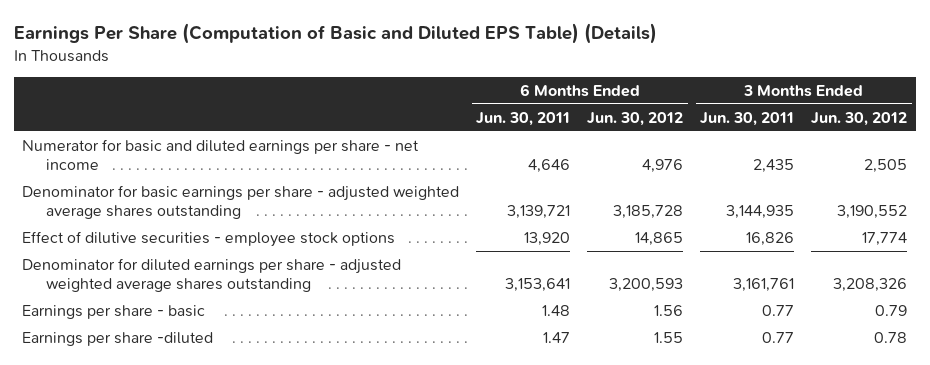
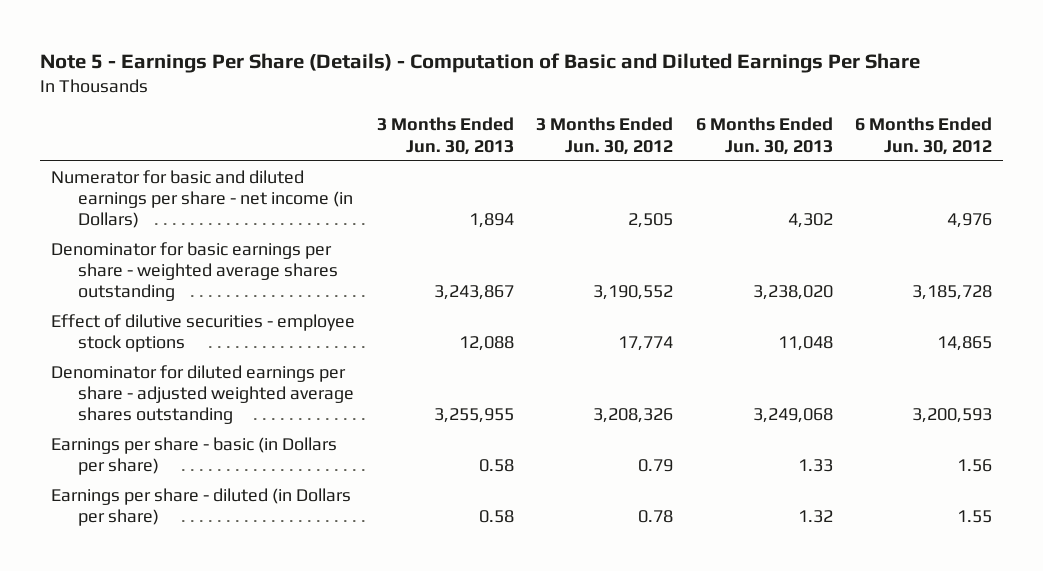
[13,22,657,44] Earnings Per Share (Computation of Basic and Diluted EPS Table) (Details) -> [39,52,920,73] Note 5 - Earnings Per Share (Details) - Computation of Basic and Diluted Earnings Per Share
[476,111,571,126] Jun. 30, 2011 -> none
[700,111,795,126] Jun. 30, 2011 -> none
none -> [377,117,515,155] 3 Months Ended Jun. 30, 2013
none -> [695,117,833,155] 6 Months Ended Jun. 30, 2013
[22,138,420,170] Numerator for basic and diluted earnings per share - net income -> [50,169,353,229] Numerator for basic and diluted earnings per share - net income (in Dollars)
[22,184,460,219] Denominator for basic earnings per share - adjusted weighted average shares outstanding -> [50,241,338,302] Denominator for basic earnings per share - weighted average shares outstanding
[22,304,206,319] Earnings per share - basic -> [50,436,337,475] Earnings per share - basic (in Dollars per share)
[22,331,214,346] Earnings per share -diluted -> [50,487,351,526] Earnings per share - diluted (in Dollars per share)

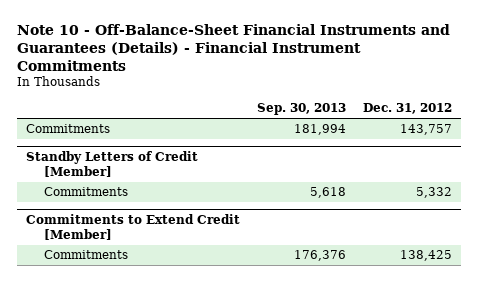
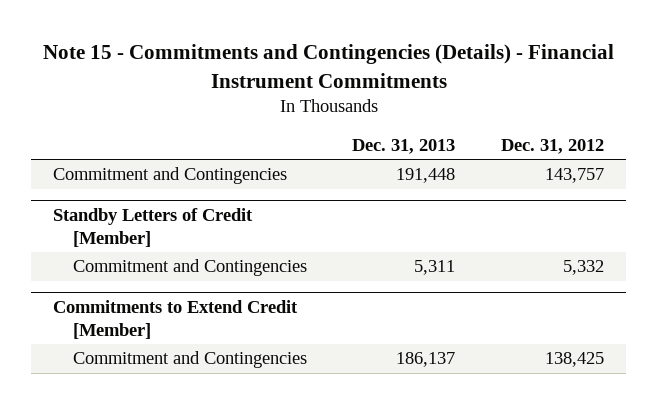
[16,23,450,71] Note 10 - Off-Balance-Sheet Financial Instruments and Guarantees (Details) - Financial Instrument Commitments -> [42,44,614,88] Note 15 - Commitments and Contingencies (Details) - Financial Instrument Commitments
[256,103,346,116] Sep. 30, 2013 -> none
none -> [352,138,456,154] Dec. 31, 2013
[25,124,110,134] Commitments -> [53,167,288,185] Commitment and Contingencies
[43,187,128,197] Commitments -> [72,259,307,277] Commitment and Contingencies
[43,250,128,260] Commitments -> [72,351,307,369] Commitment and Contingencies

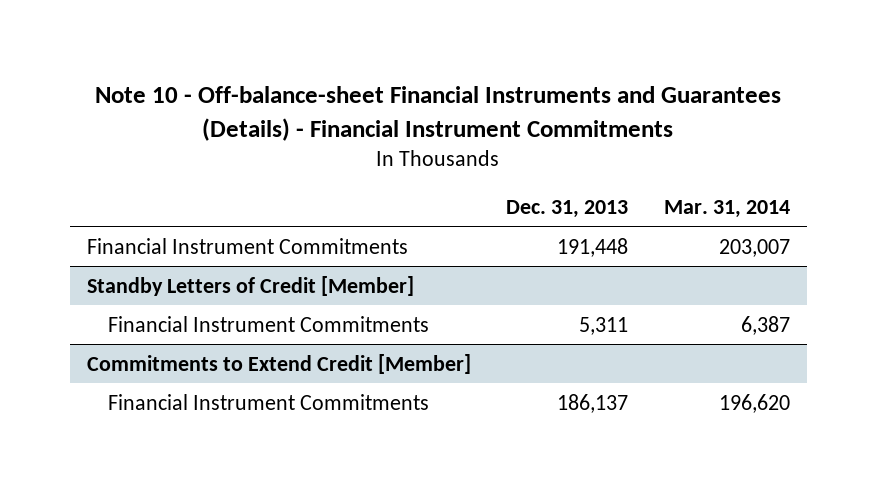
[42,44,614,88] Note 15 - Commitments and Contingencies (Details) - Financial Instrument Commitments -> [95,86,782,141] Note 10 - Off-balance-sheet Financial Instruments and Guarantees (Details) - Financial Instrument Commitments
[500,138,604,154] Dec. 31, 2012 -> none
none -> [663,199,790,218] Mar. 31, 2014
[53,167,288,185] Commitment and Contingencies -> [87,237,409,254] Financial Instrument Commitments
[72,259,307,277] Commitment and Contingencies -> [108,315,430,332] Financial Instrument Commitments
[72,351,307,369] Commitment and Contingencies -> [108,393,430,410] Financial Instrument Commitments

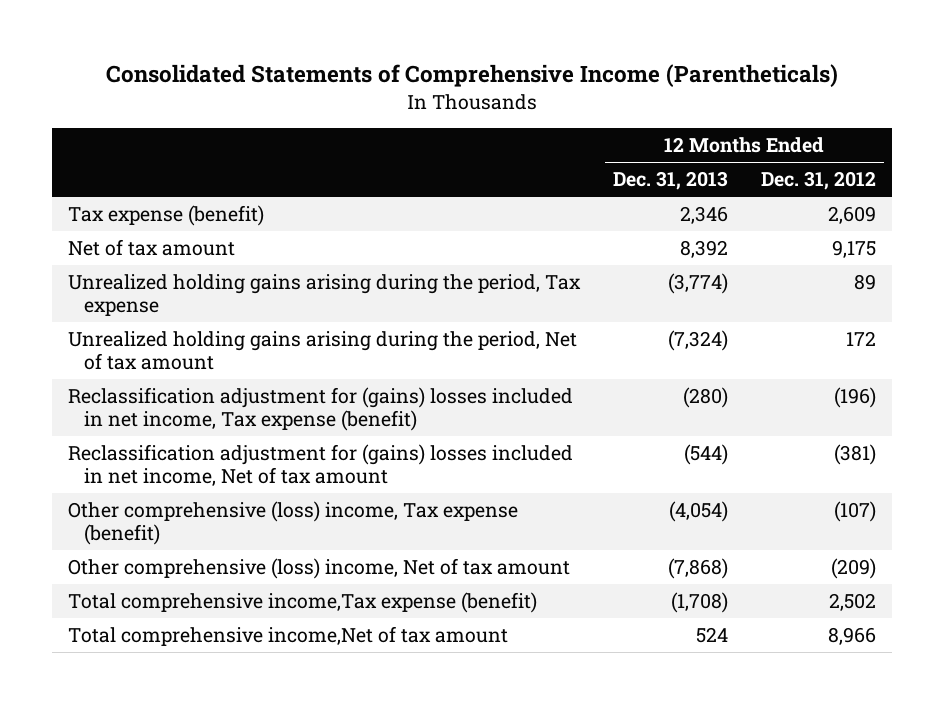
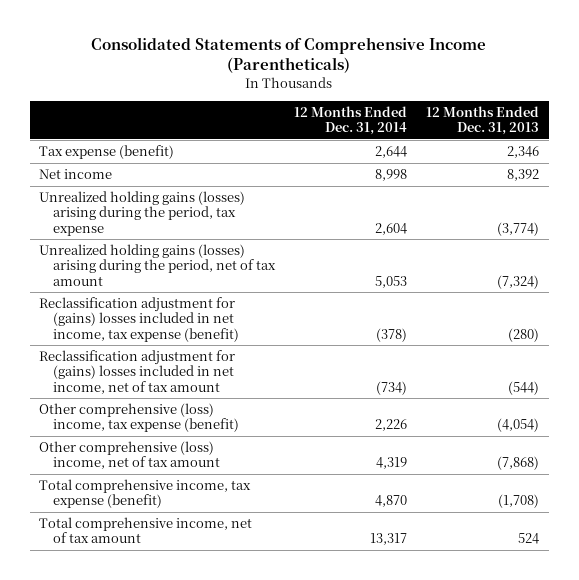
[760,171,876,191] Dec. 31, 2012 -> none
none -> [294,105,408,136] 12 Months Ended Dec. 31, 2014
[68,239,236,257] Net of tax amount -> [39,169,113,180] Net income
[68,274,582,316] Unrealized holding gains arising during the period, Tax expense -> [39,191,246,236] Unrealized holding gains (losses) arising during the period, tax expense
[68,331,578,370] Unrealized holding gains arising during the period, Net of tax amount -> [39,244,276,286] Unrealized holding gains (losses) arising during the period, net of tax amount
[68,387,574,431] Reclassification adjustment for (gains) losses included in net income, Tax expense (benefit) -> [39,297,239,342] Reclassification adjustment for (gains) losses included in net income, tax expense (benefit)
[68,444,574,486] Reclassification adjustment for (gains) losses included in net income, Net of tax amount -> [39,350,236,394] Reclassification adjustment for (gains) losses included in net income, net of tax amount
[68,501,519,545] Other comprehensive (loss) income, Tax expense (benefit) -> [39,403,239,433] Other comprehensive (loss) income, tax expense (benefit)
[68,558,571,580] Other comprehensive (loss) income, Net of tax amount -> [39,441,220,470] Other comprehensive (loss) income, net of tax amount
[68,592,538,614] Total comprehensive income,Tax expense (benefit) -> [39,479,252,509] Total comprehensive income, tax expense (benefit)
[68,626,509,647] Total comprehensive income,Net of tax amount -> [39,517,253,544] Total comprehensive income, net of tax amount

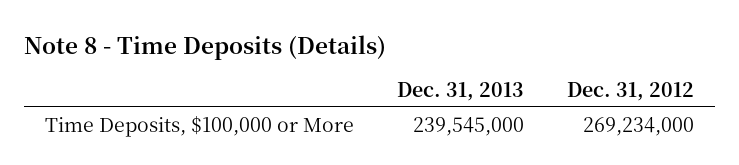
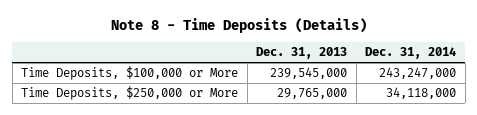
[566,82,694,102] Dec. 31, 2012 -> none
none -> [365,47,457,60] Dec. 31, 2014
none -> [21,86,239,101] Time Deposits, $250,000 or More

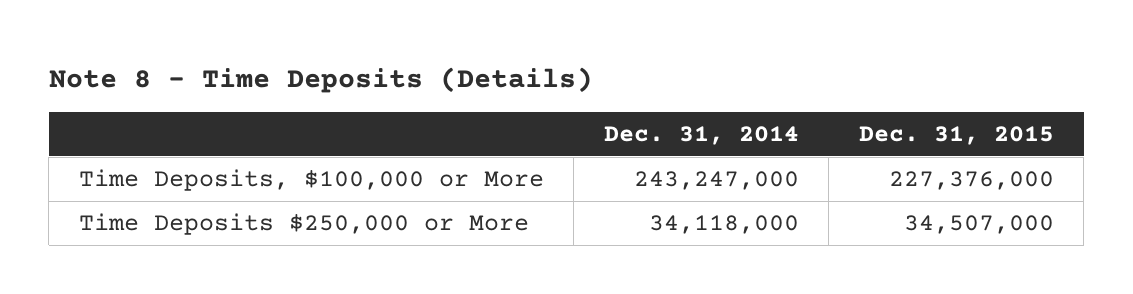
[256,47,348,60] Dec. 31, 2013 -> none
none -> [858,126,1054,146] Dec. 31, 2015
[21,86,239,101] Time Deposits, $250,000 or More -> [78,212,529,235] Time Deposits $250,000 or More

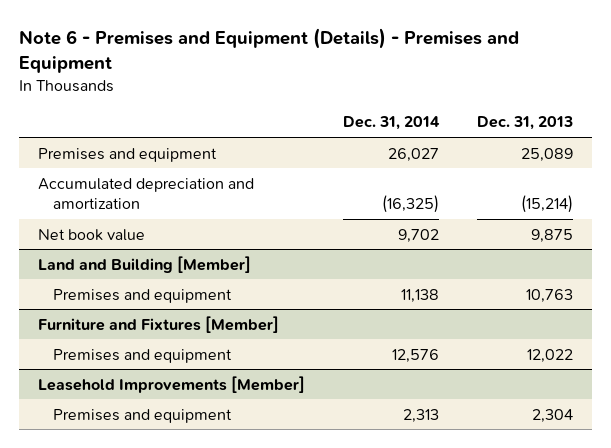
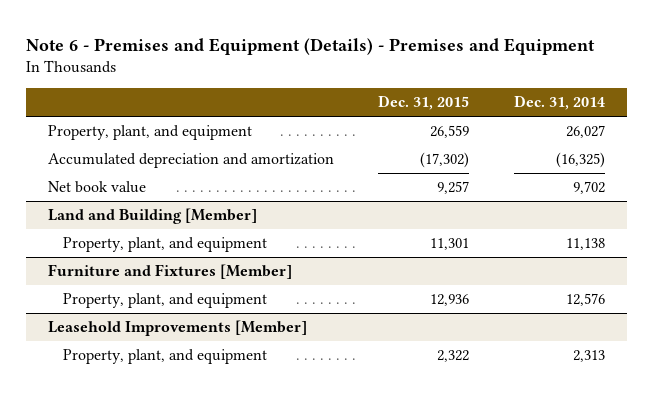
[477,116,574,131] Dec. 31, 2013 -> none
none -> [378,95,470,111] Dec. 31, 2015
[38,147,218,162] Premises and equipment -> [48,125,253,141] Property, plant, and equipment
[53,288,233,303] Premises and equipment -> [63,237,268,253] Property, plant, and equipment
[53,348,233,363] Premises and equipment -> [63,293,268,309] Property, plant, and equipment
[53,408,233,423] Premises and equipment -> [63,349,268,365] Property, plant, and equipment

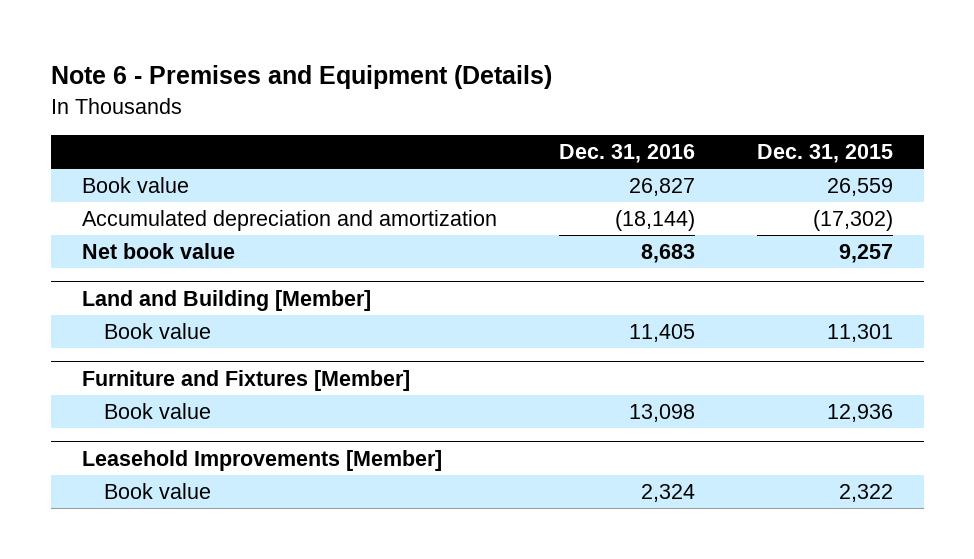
[26,37,596,55] Note 6 - Premises and Equipment (Details) - Premises and Equipment -> [50,65,552,90] Note 6 - Premises and Equipment (Details)
[513,95,605,111] Dec. 31, 2014 -> none
none -> [558,144,695,164] Dec. 31, 2016
[48,125,253,141] Property, plant, and equipment -> [81,176,189,193] Book value
[63,237,268,253] Property, plant, and equipment -> [103,322,211,339] Book value
[63,293,268,309] Property, plant, and equipment -> [103,402,211,419] Book value
[63,349,268,365] Property, plant, and equipment -> [103,482,211,499] Book value

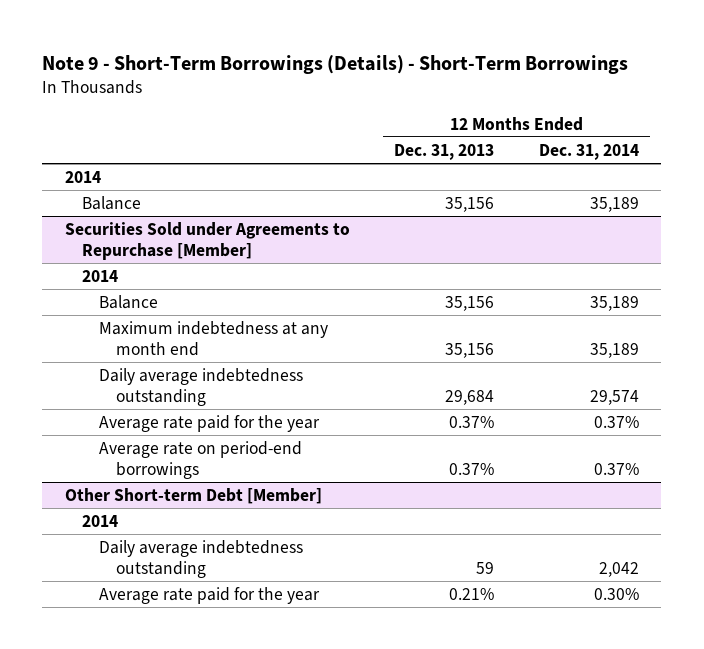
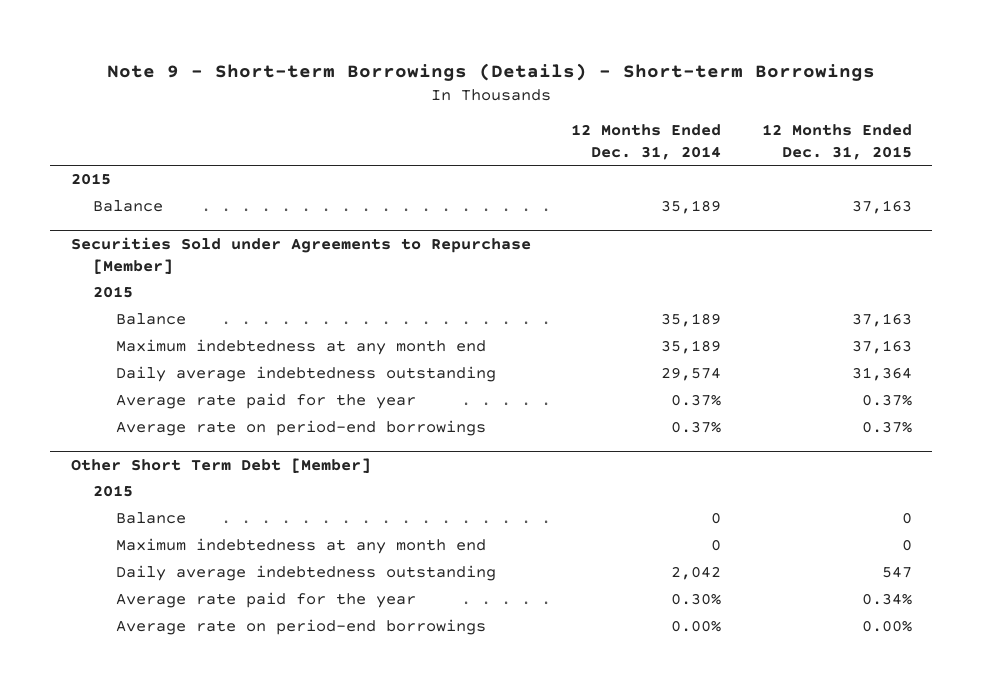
[42,54,629,74] Note 9 - Short-Term Borrowings (Details) - Short-Term Borrowings -> [107,62,876,81] Note 9 - Short-term Borrowings (Details) - Short-term Borrowings
[394,143,495,160] Dec. 31, 2013 -> none
none -> [762,124,913,160] 12 Months Ended Dec. 31, 2015
[64,170,101,183] 2014 -> none
none -> [70,173,111,186] 2015
[81,269,118,282] 2014 -> none
none -> [93,286,134,299] 2015
[81,514,118,527] 2014 -> none
[64,487,322,504] Other Short-term Debt [Member] -> [70,458,371,474] Other Short Term Debt [Member]
none -> [93,485,134,498] 2015
none -> [115,512,186,525] Balance
none -> [115,538,486,555] Maximum indebtedness at any month end
none -> [115,619,486,636] Average rate on period-end borrowings

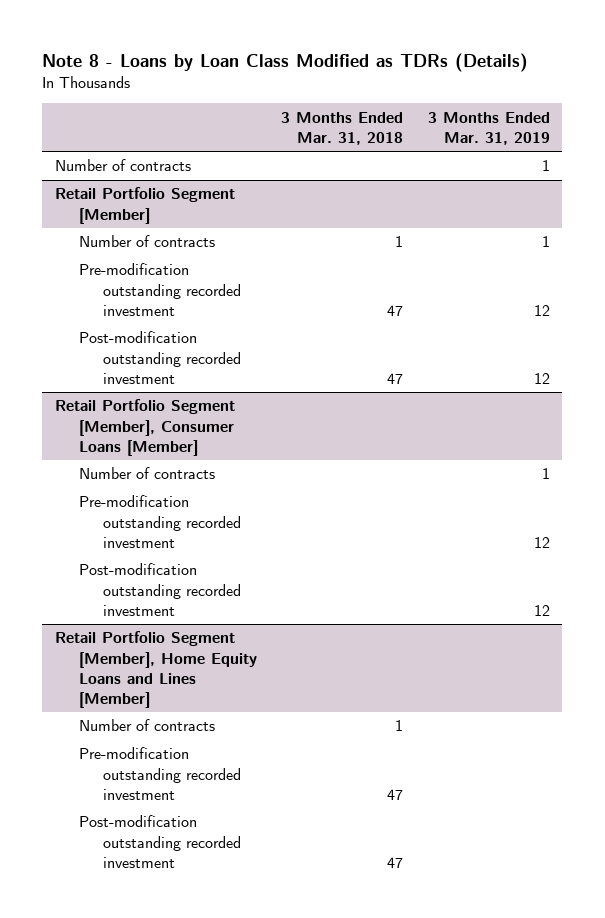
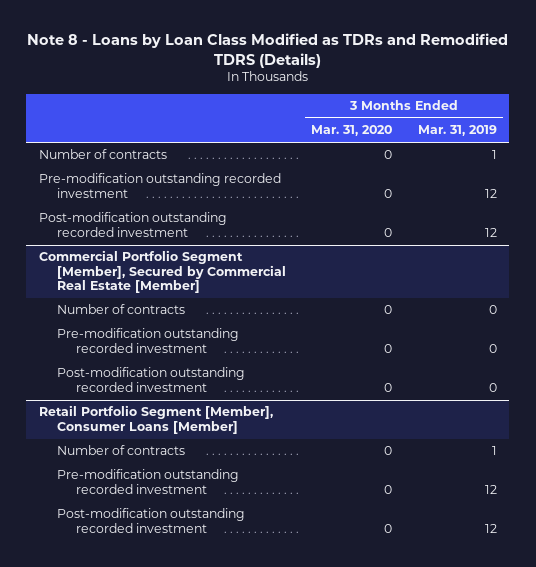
[42,52,529,72] Note 8 - Loans by Loan Class Modified as TDRs (Details) -> [26,33,508,68] Note 8 - Loans by Loan Class Modified as TDRs and Remodified TDRS (Details)
[281,111,404,145] 3 Months Ended Mar. 31, 2018 -> none
none -> [311,125,393,137] Mar. 31, 2020
[54,187,235,224] Retail Portfolio Segment [Member] -> none
[78,235,215,248] Number of contracts -> none
none -> [38,250,287,294] Commercial Portfolio Segment [Member], Secured by Commercial Real Estate [Member]
none -> [57,304,186,315] Number of contracts
none -> [57,328,240,353] Pre-modification outstanding recorded investment
none -> [57,367,246,392] Post-modification outstanding recorded investment
[54,631,257,708] Retail Portfolio Segment [Member], Home Equity Loans and Lines [Member] -> none
[78,719,215,732] Number of contracts -> none
[78,747,241,800] Pre-modification outstanding recorded investment -> none
[78,815,241,868] Post-modification outstanding recorded investment -> none

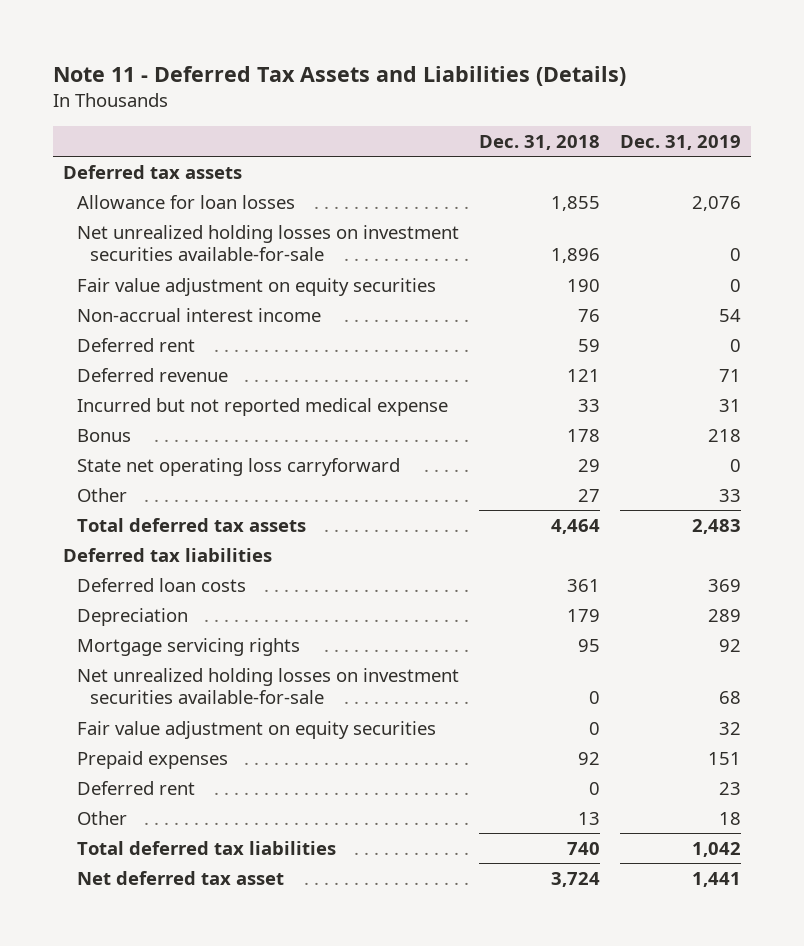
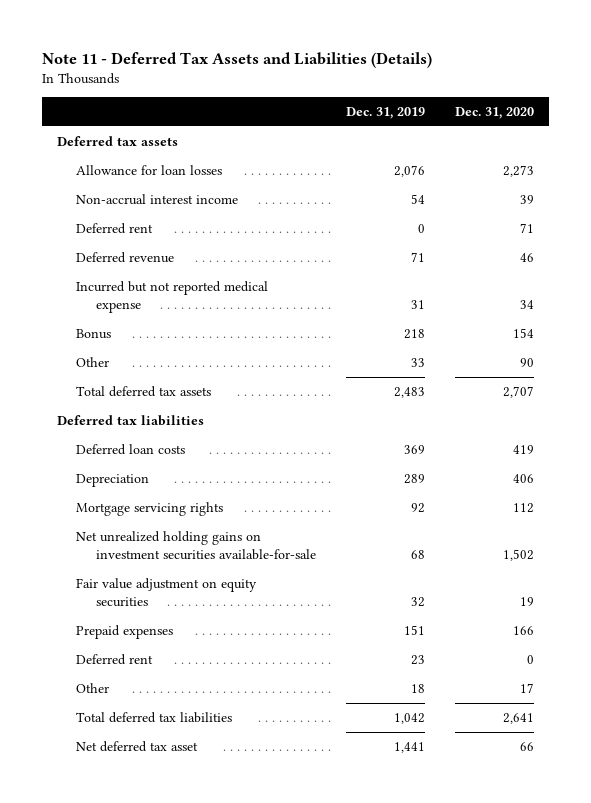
[479,134,601,150] Dec. 31, 2018 -> none
none -> [454,107,534,120] Dec. 31, 2020
[76,224,459,262] Net unrealized holding losses on investment securities available-for-sale -> none
[76,277,436,296] Fair value adjustment on equity securities -> none
[76,457,400,476] State net operating loss carryforward -> none
[76,667,459,705] Net unrealized holding losses on investment securities available-for-sale -> [76,530,316,560] Net unrealized holding gains on investment securities available-for-sale

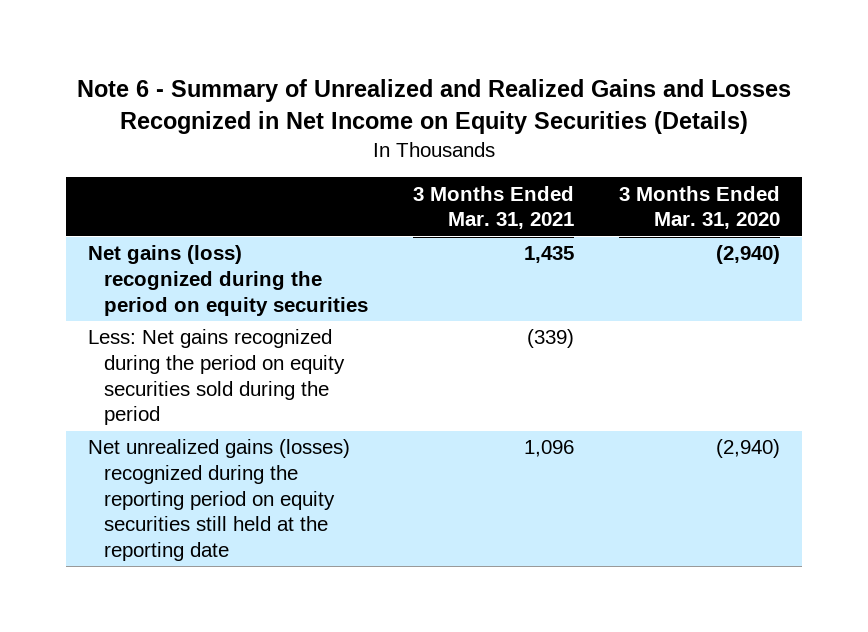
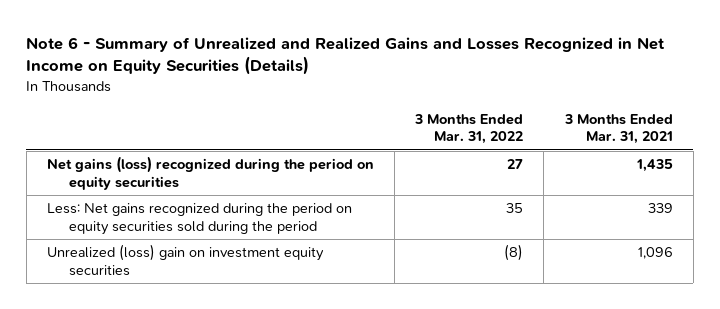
[618,185,780,230] 3 Months Ended Mar. 31, 2020 -> none
none -> [414,113,524,145] 3 Months Ended Mar. 31, 2022
[526,329,574,349] (339) -> [647,203,673,214] 339
[88,439,351,561] Net unrealized gains (losses) recognized during the reporting period on equity securities still held at the reporting date -> [46,244,324,276] Unrealized (loss) gain on investment equity securities

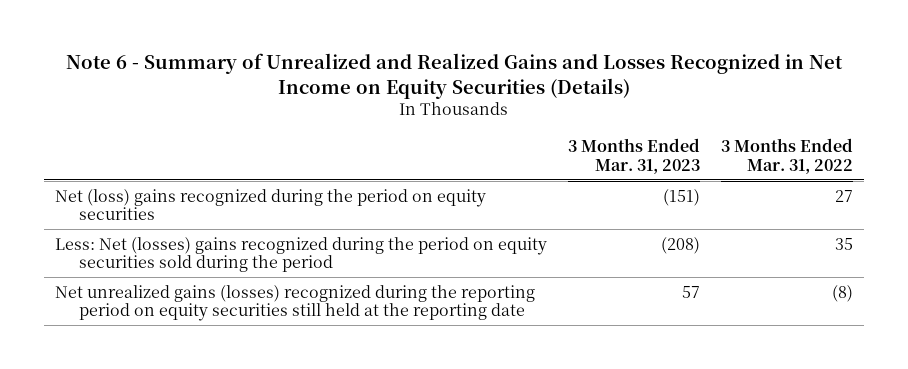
[563,113,673,145] 3 Months Ended Mar. 31, 2021 -> none
none -> [567,138,700,174] 3 Months Ended Mar. 31, 2023
[46,156,374,190] Net gains (loss) recognized during the period on equity securities -> [54,188,486,221] Net (loss) gains recognized during the period on equity securities
[46,203,352,235] Less: Net gains recognized during the period on equity securities sold during the period -> [54,236,547,273] Less: Net (losses) gains recognized during the period on equity securities sold during the period
[46,244,324,276] Unrealized (loss) gain on investment equity securities -> [54,284,535,322] Net unrealized gains (losses) recognized during the reporting period on equity securities still held at the reporting date

